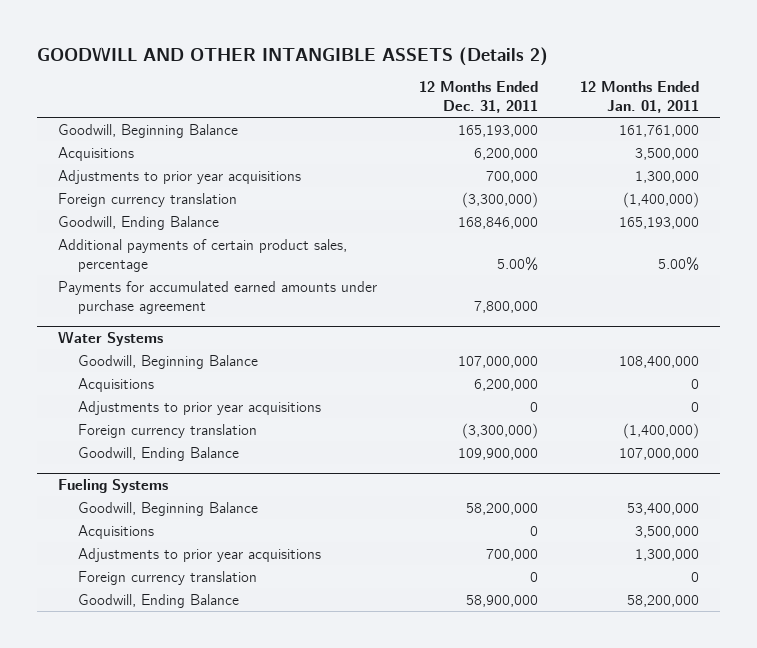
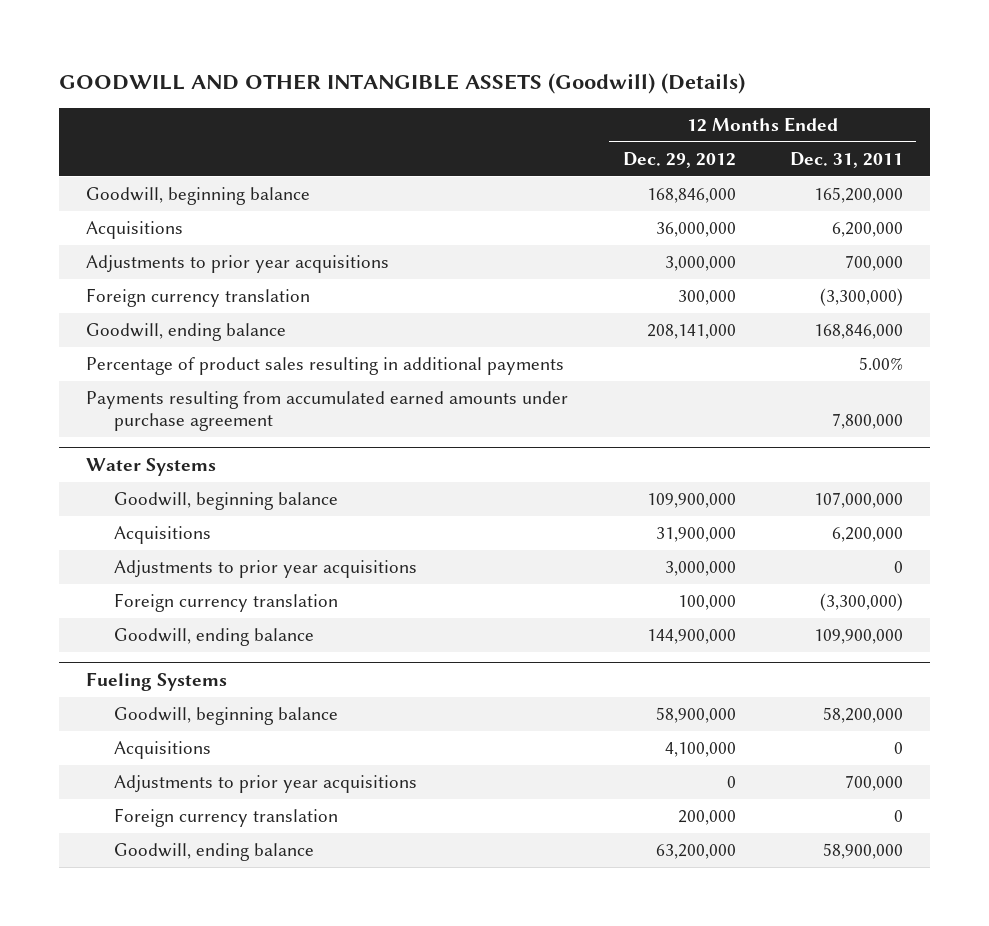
[36,45,548,66] GOODWILL AND OTHER INTANGIBLE ASSETS (Details 2) -> [59,72,746,94] GOODWILL AND OTHER INTANGIBLE ASSETS (Goodwill) (Details)
[580,81,700,114] 12 Months Ended Jan. 01, 2011 -> none
none -> [622,152,736,169] Dec. 29, 2012
[58,123,239,138] Goodwill, Beginning Balance -> [86,187,311,206] Goodwill, beginning balance
[458,124,539,137] 165,193,000 -> [813,187,903,204] 165,200,000
[58,215,220,230] Goodwill, Ending Balance -> [86,323,287,342] Goodwill, ending balance
[58,238,348,272] Additional payments of certain product sales, percentage -> [86,357,565,376] Percentage of product sales resulting in additional payments
[58,280,378,314] Payments for accumulated earned amounts under purchase agreement -> [86,391,569,432] Payments resulting from accumulated earned amounts under purchase agreement
[78,354,259,369] Goodwill, Beginning Balance -> [113,492,338,511] Goodwill, beginning balance
[78,446,240,461] Goodwill, Ending Balance -> [113,628,314,647] Goodwill, ending balance
[78,501,259,516] Goodwill, Beginning Balance -> [113,707,338,726] Goodwill, beginning balance
[78,593,240,608] Goodwill, Ending Balance -> [113,843,314,862] Goodwill, ending balance

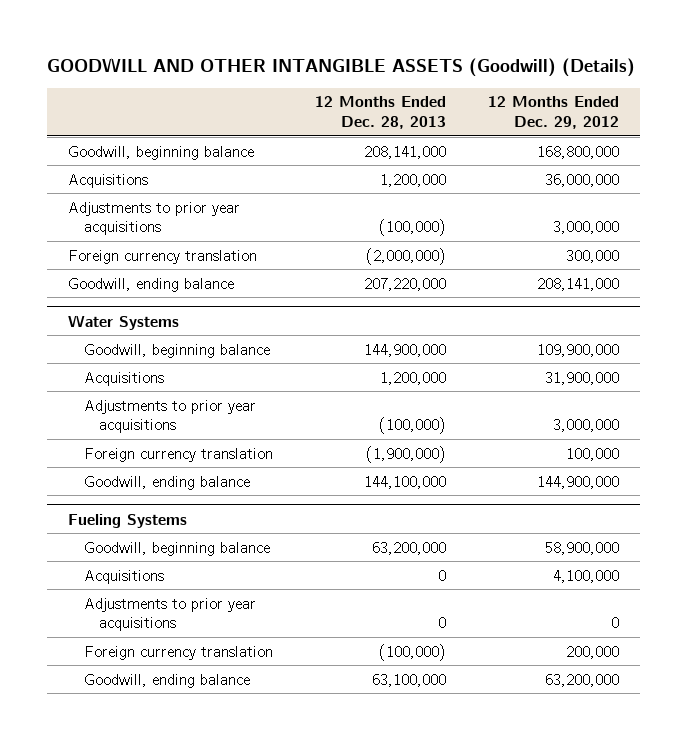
[789,152,903,169] Dec. 31, 2011 -> none
none -> [314,96,446,130] 12 Months Ended Dec. 28, 2013
[646,188,736,204] 168,846,000 -> [537,145,620,159] 168,800,000
[86,357,565,376] Percentage of product sales resulting in additional payments -> none
[86,391,569,432] Payments resulting from accumulated earned amounts under purchase agreement -> none

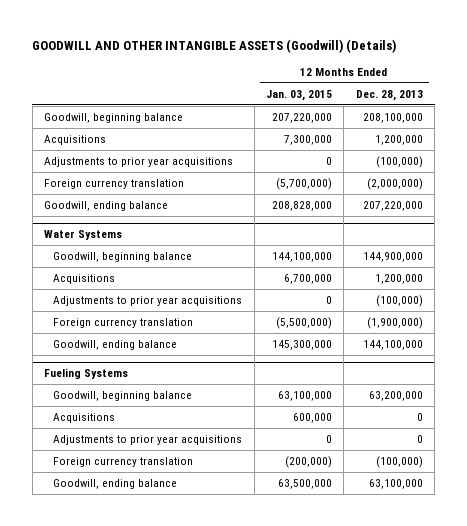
[488,96,620,130] 12 Months Ended Dec. 29, 2012 -> none
none -> [265,89,332,101] Jan. 03, 2015
[363,145,446,159] 208,141,000 -> [362,112,423,123] 208,100,000

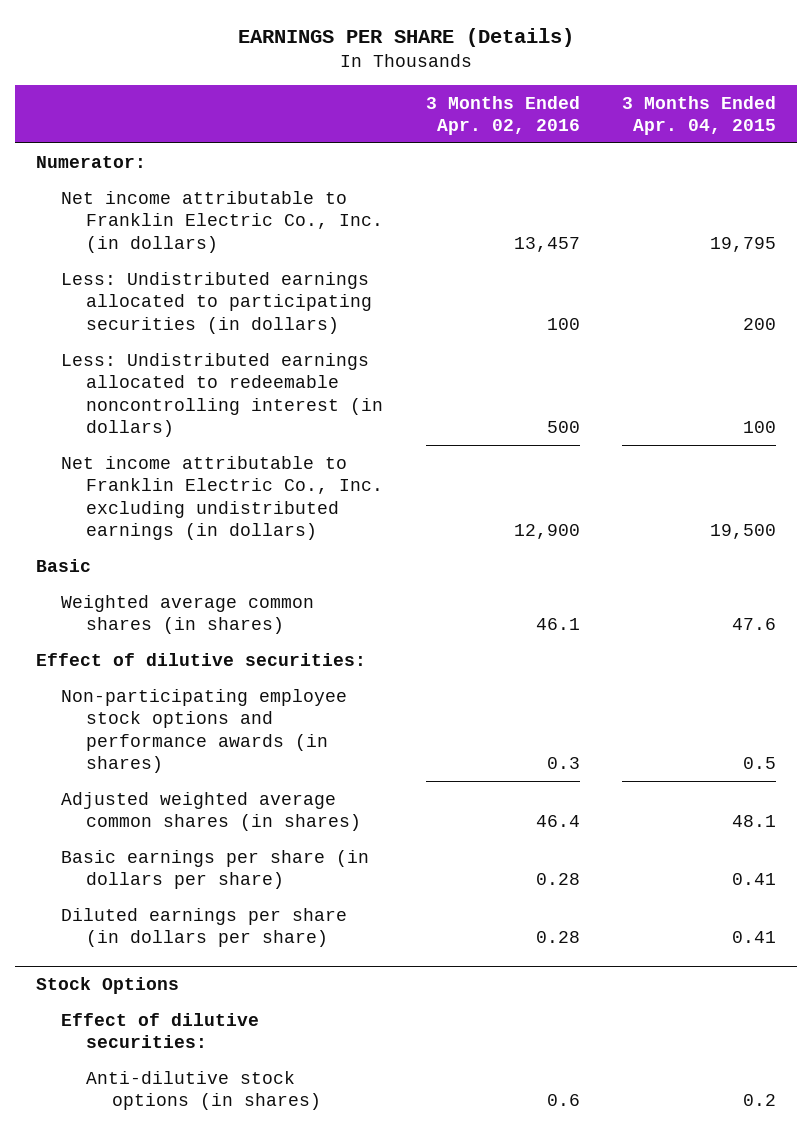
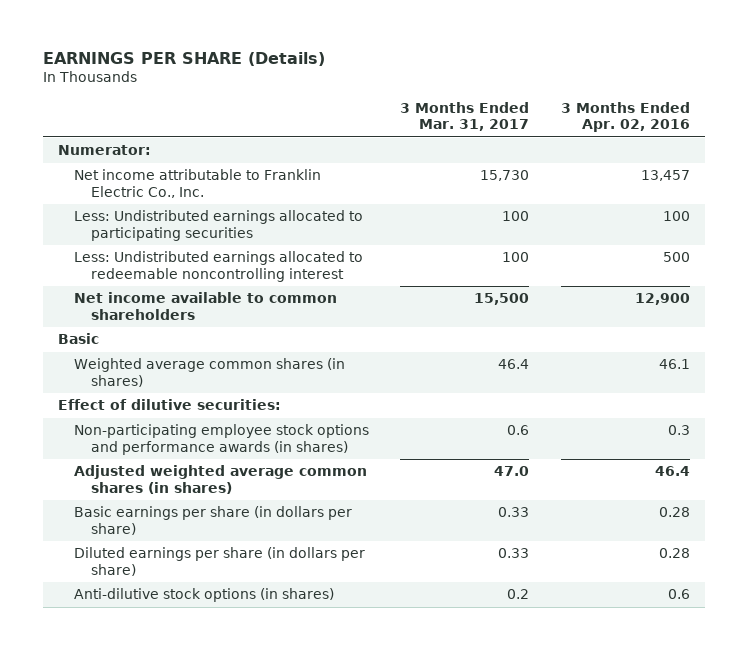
[622,95,777,136] 3 Months Ended Apr. 04, 2015 -> none
none -> [400,102,530,132] 3 Months Ended Mar. 31, 2017
[61,190,384,253] Net income attributable to Franklin Electric Co., Inc. (in dollars) -> [74,169,322,198] Net income attributable to Franklin Electric Co., Inc.
[61,271,373,334] Less: Undistributed earnings allocated to participating securities (in dollars) -> [74,210,364,241] Less: Undistributed earnings allocated to participating securities
[61,352,384,438] Less: Undistributed earnings allocated to redeemable noncontrolling interest (in dollars) -> [74,251,364,282] Less: Undistributed earnings allocated to redeemable noncontrolling interest
[61,455,384,541] Net income attributable to Franklin Electric Co., Inc. excluding undistributed earnings (in dollars) -> [74,292,338,320] Net income available to common shareholders
[36,976,180,994] Stock Options -> none
[61,1012,260,1049] Effect of dilutive securities: -> none

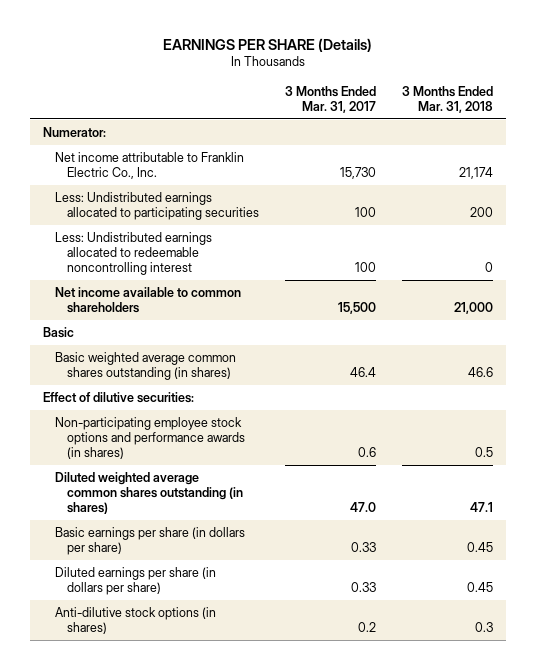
[560,102,690,133] 3 Months Ended Apr. 02, 2016 -> none
none -> [401,85,493,113] 3 Months Ended Mar. 31, 2018
[74,358,346,387] Weighted average common shares (in shares) -> [54,351,236,380] Basic weighted average common shares outstanding (in shares)
[74,465,368,494] Adjusted weighted average common shares (in shares) -> [54,471,243,515] Diluted weighted average common shares outstanding (in shares)

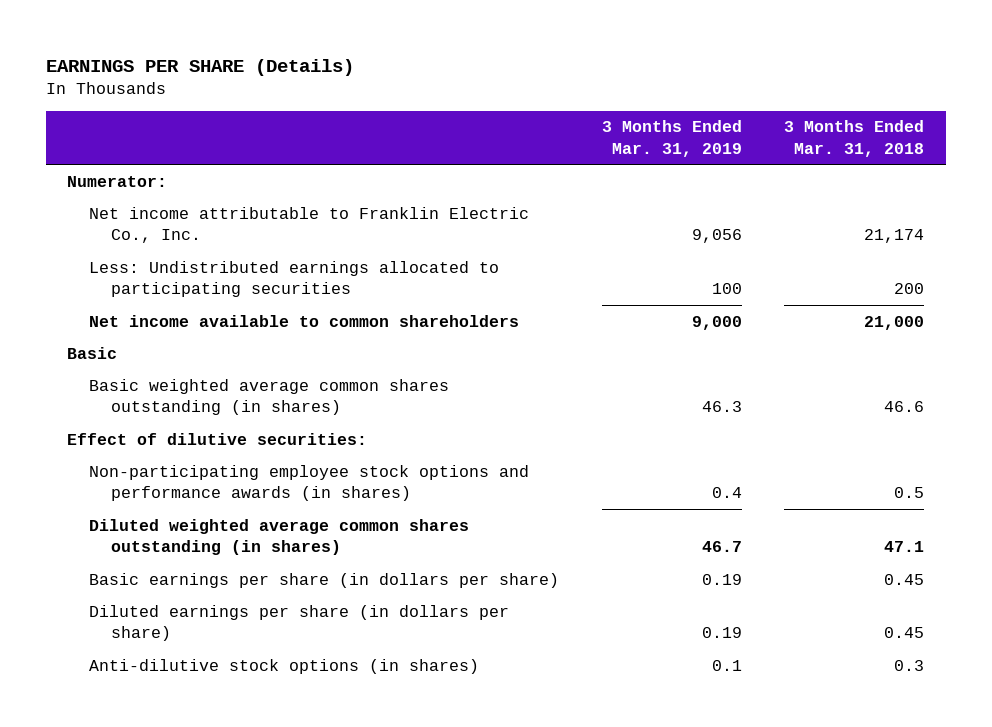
[284,85,376,113] 3 Months Ended Mar. 31, 2017 -> none
none -> [601,120,742,157] 3 Months Ended Mar. 31, 2019
[54,231,212,276] Less: Undistributed earnings allocated to redeemable noncontrolling interest -> none

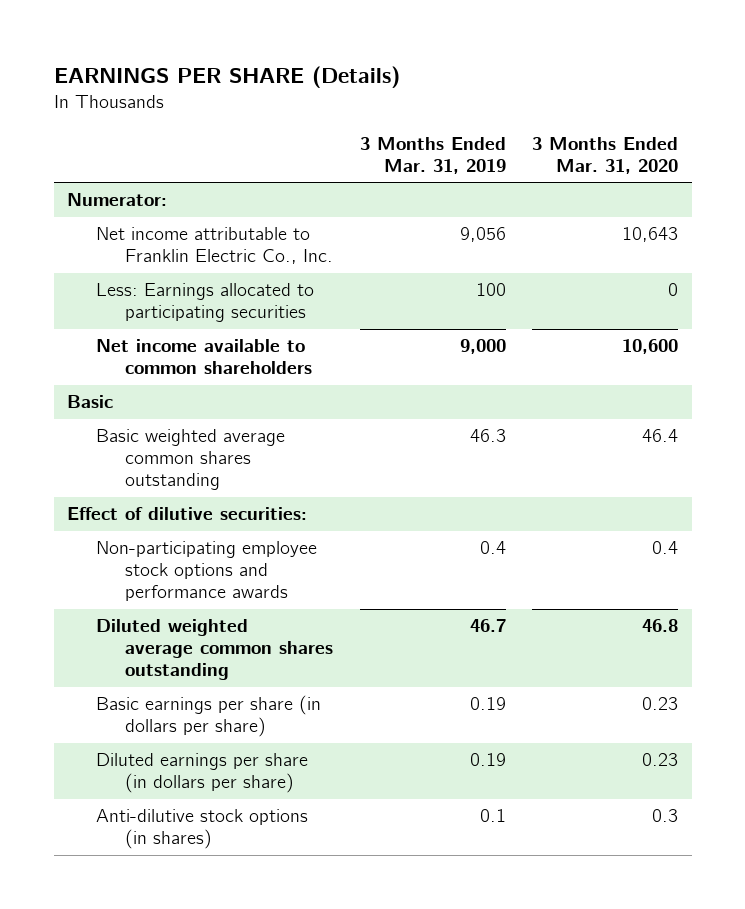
[784,120,925,157] 3 Months Ended Mar. 31, 2018 -> none
none -> [532,136,679,174] 3 Months Ended Mar. 31, 2020
[89,260,500,298] Less: Undistributed earnings allocated to participating securities -> [95,283,314,323] Less: Earnings allocated to participating securities
[89,378,450,416] Basic weighted average common shares outstanding (in shares) -> [95,429,285,491] Basic weighted average common shares outstanding
[89,464,530,502] Non-participating employee stock options and performance awards (in shares) -> [95,541,317,602] Non-participating employee stock options and performance awards
[89,518,470,556] Diluted weighted average common shares outstanding (in shares) -> [95,619,333,681] Diluted weighted average common shares outstanding

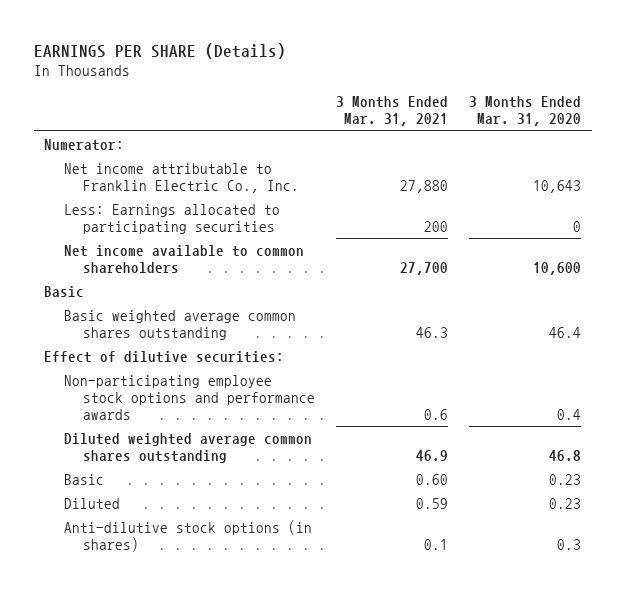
[359,136,506,174] 3 Months Ended Mar. 31, 2019 -> none
none -> [336,96,449,127] 3 Months Ended Mar. 31, 2021
[95,695,321,738] Basic earnings per share (in dollars per share) -> [63,473,104,485] Basic
[95,753,308,794] Diluted earnings per share (in dollars per share) -> [63,497,120,509] Diluted

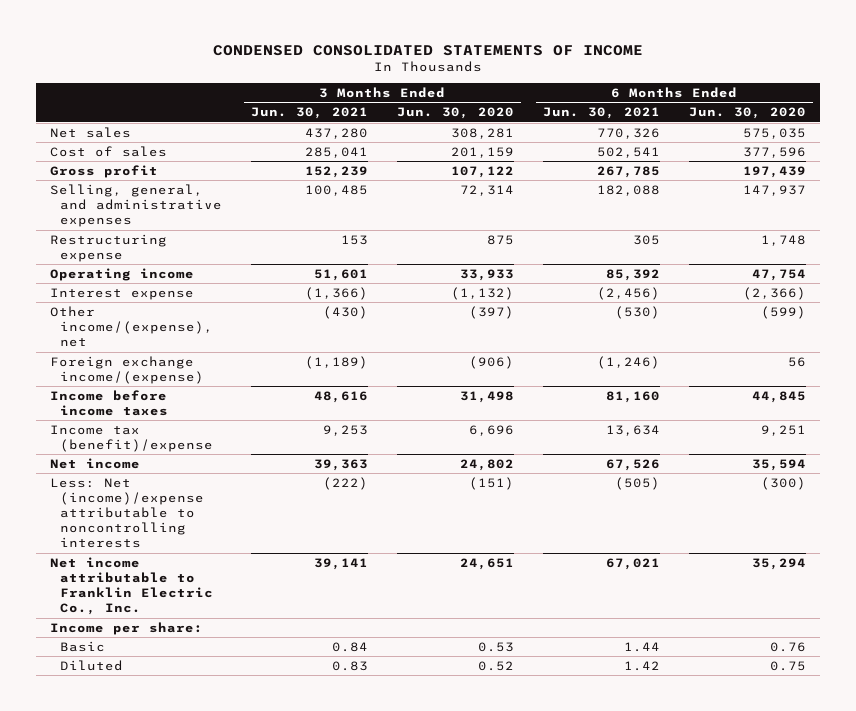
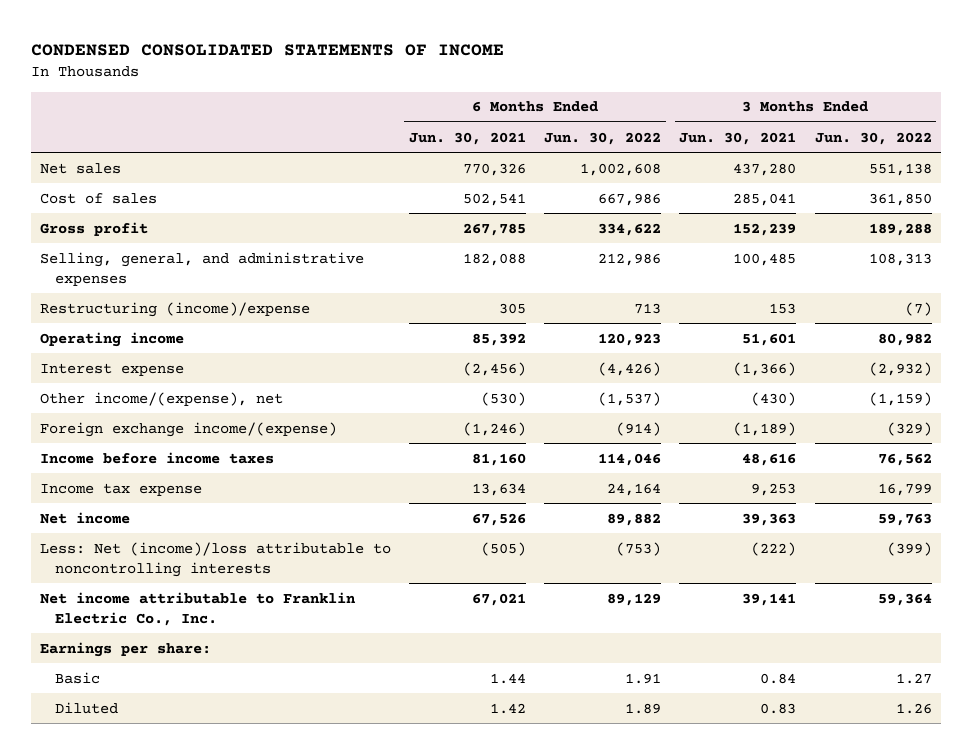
[396,107,514,120] Jun. 30, 2020 -> none
[688,107,806,120] Jun. 30, 2020 -> none
none -> [544,131,662,145] Jun. 30, 2022
none -> [814,131,932,145] Jun. 30, 2022
[50,233,168,262] Restructuring expense -> [39,301,310,317] Restructuring (income)/expense
[50,424,213,452] Income tax (benefit)/expense -> [39,482,202,496] Income tax expense
[50,477,204,549] Less: Net (income)/expense attributable to noncontrolling interests -> [39,541,391,577] Less: Net (income)/loss attributable to noncontrolling interests
[50,621,204,635] Income per share: -> [39,641,211,657] Earnings per share:

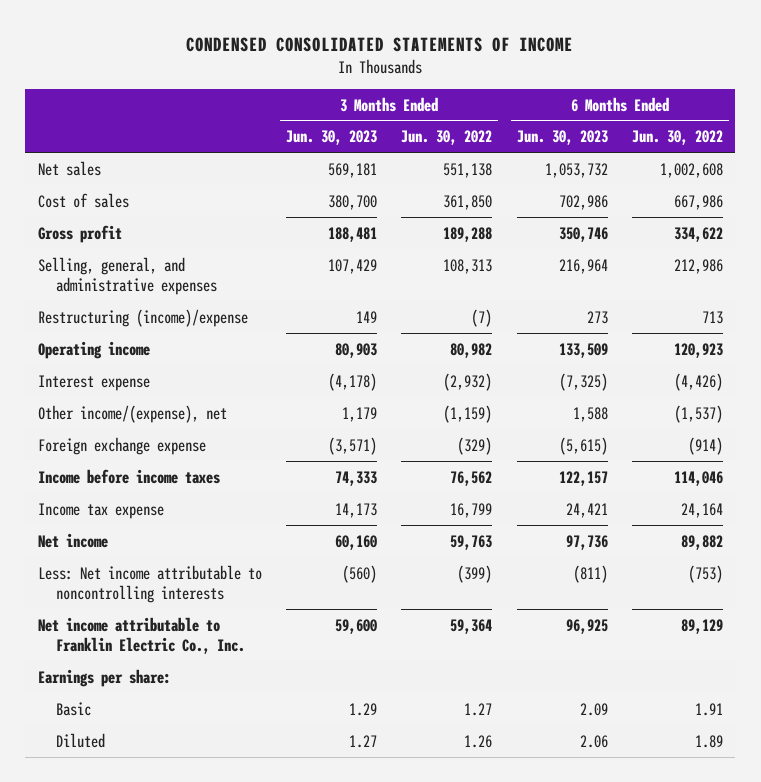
[408,131,526,145] Jun. 30, 2021 -> none
[679,131,797,145] Jun. 30, 2021 -> none
none -> [285,130,377,146] Jun. 30, 2023
none -> [516,130,608,146] Jun. 30, 2023
[39,421,337,437] Foreign exchange income/(expense) -> [37,436,206,455] Foreign exchange expense
[39,541,391,577] Less: Net (income)/loss attributable to noncontrolling interests -> [37,564,262,603] Less: Net income attributable to noncontrolling interests

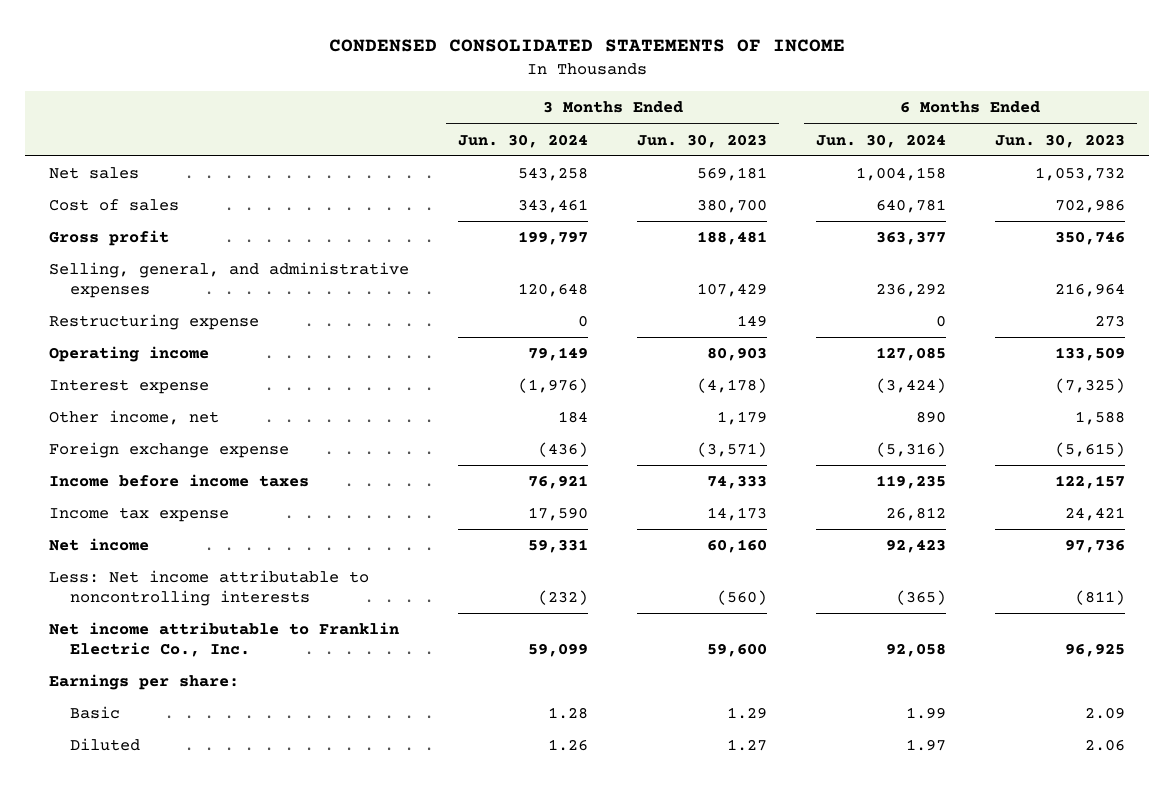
[401,130,493,146] Jun. 30, 2022 -> none
[632,130,724,146] Jun. 30, 2022 -> none
none -> [458,133,589,148] Jun. 30, 2024
none -> [815,133,946,148] Jun. 30, 2024
[37,308,248,327] Restructuring (income)/expense -> [49,314,260,331] Restructuring expense
[37,404,227,423] Other income/(expense), net -> [49,410,220,426] Other income, net

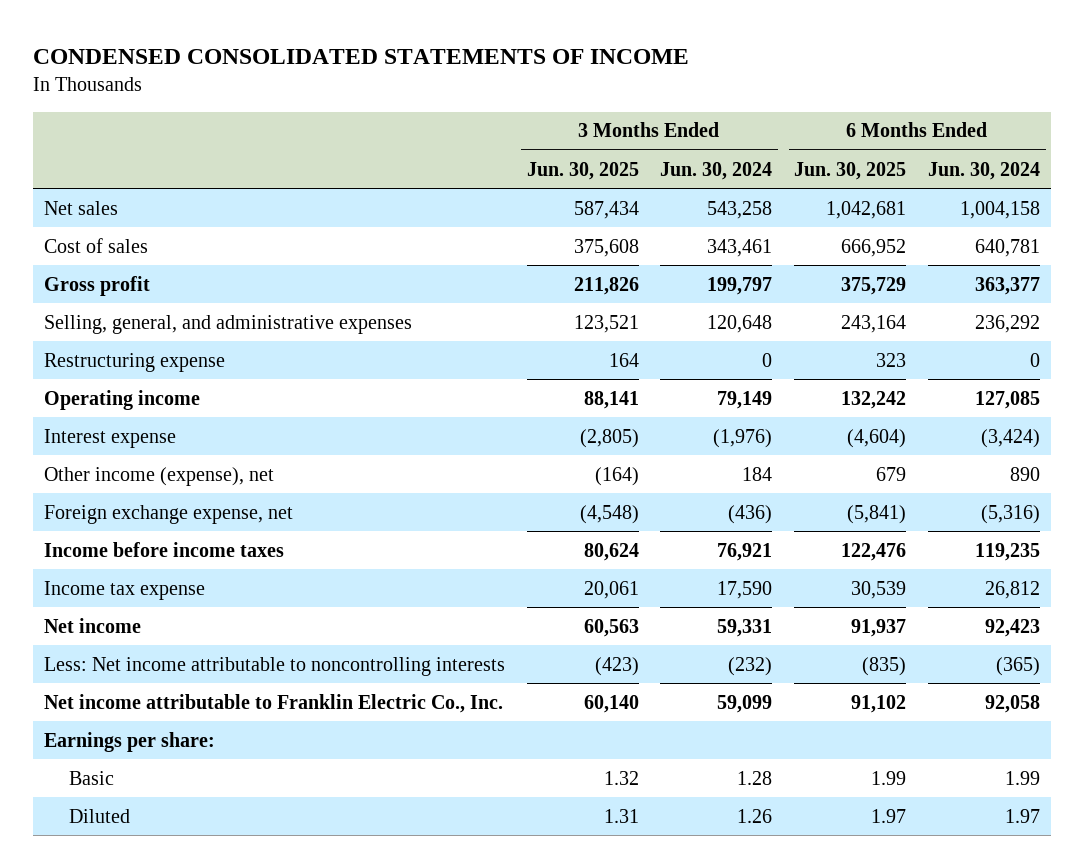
[637,133,768,148] Jun. 30, 2023 -> none
[994,133,1125,148] Jun. 30, 2023 -> none
none -> [526,161,639,180] Jun. 30, 2025
none -> [794,161,907,180] Jun. 30, 2025
[49,410,220,426] Other income, net -> [43,466,274,486] Other income (expense), net
[49,442,290,459] Foreign exchange expense -> [43,504,293,524] Foreign exchange expense, net

